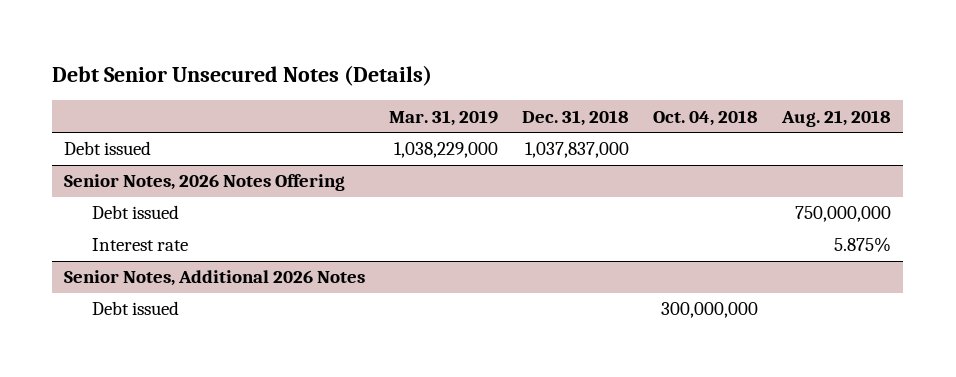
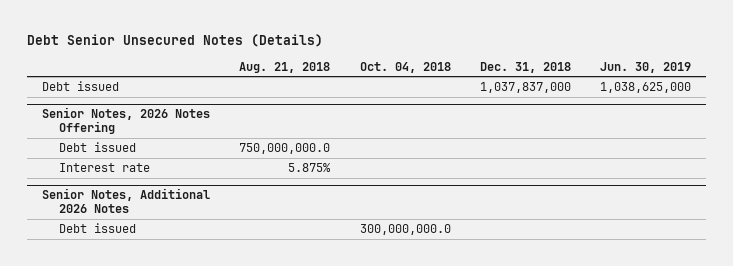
[389,109,499,126] Mar. 31, 2019 -> none
none -> [600,61,692,73] Jun. 30, 2019
[795,206,892,223] 750,000,000 -> [239,143,331,155] 750,000,000.0
[661,302,759,319] 300,000,000 -> [359,224,451,236] 300,000,000.0

